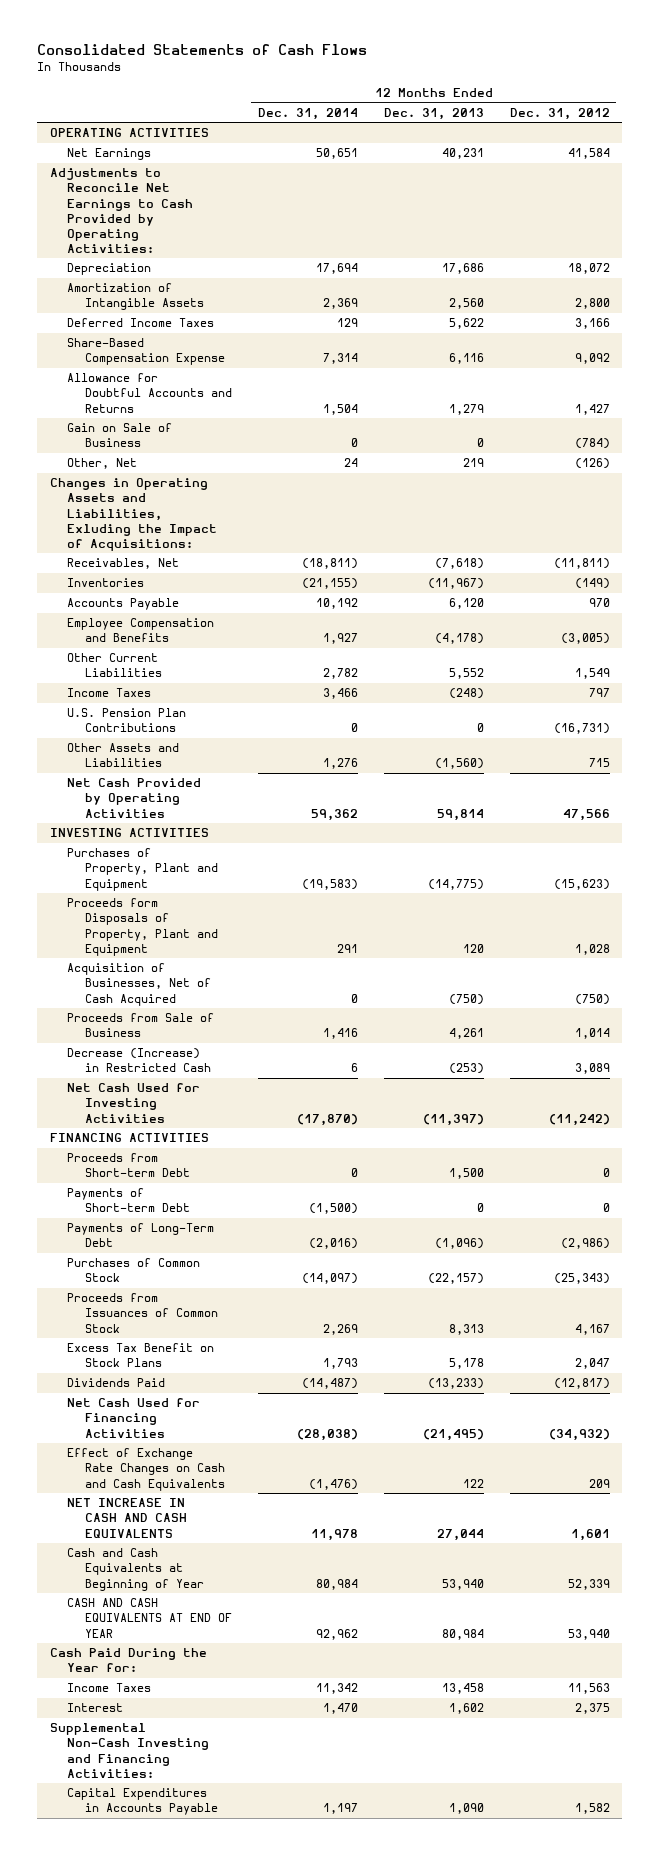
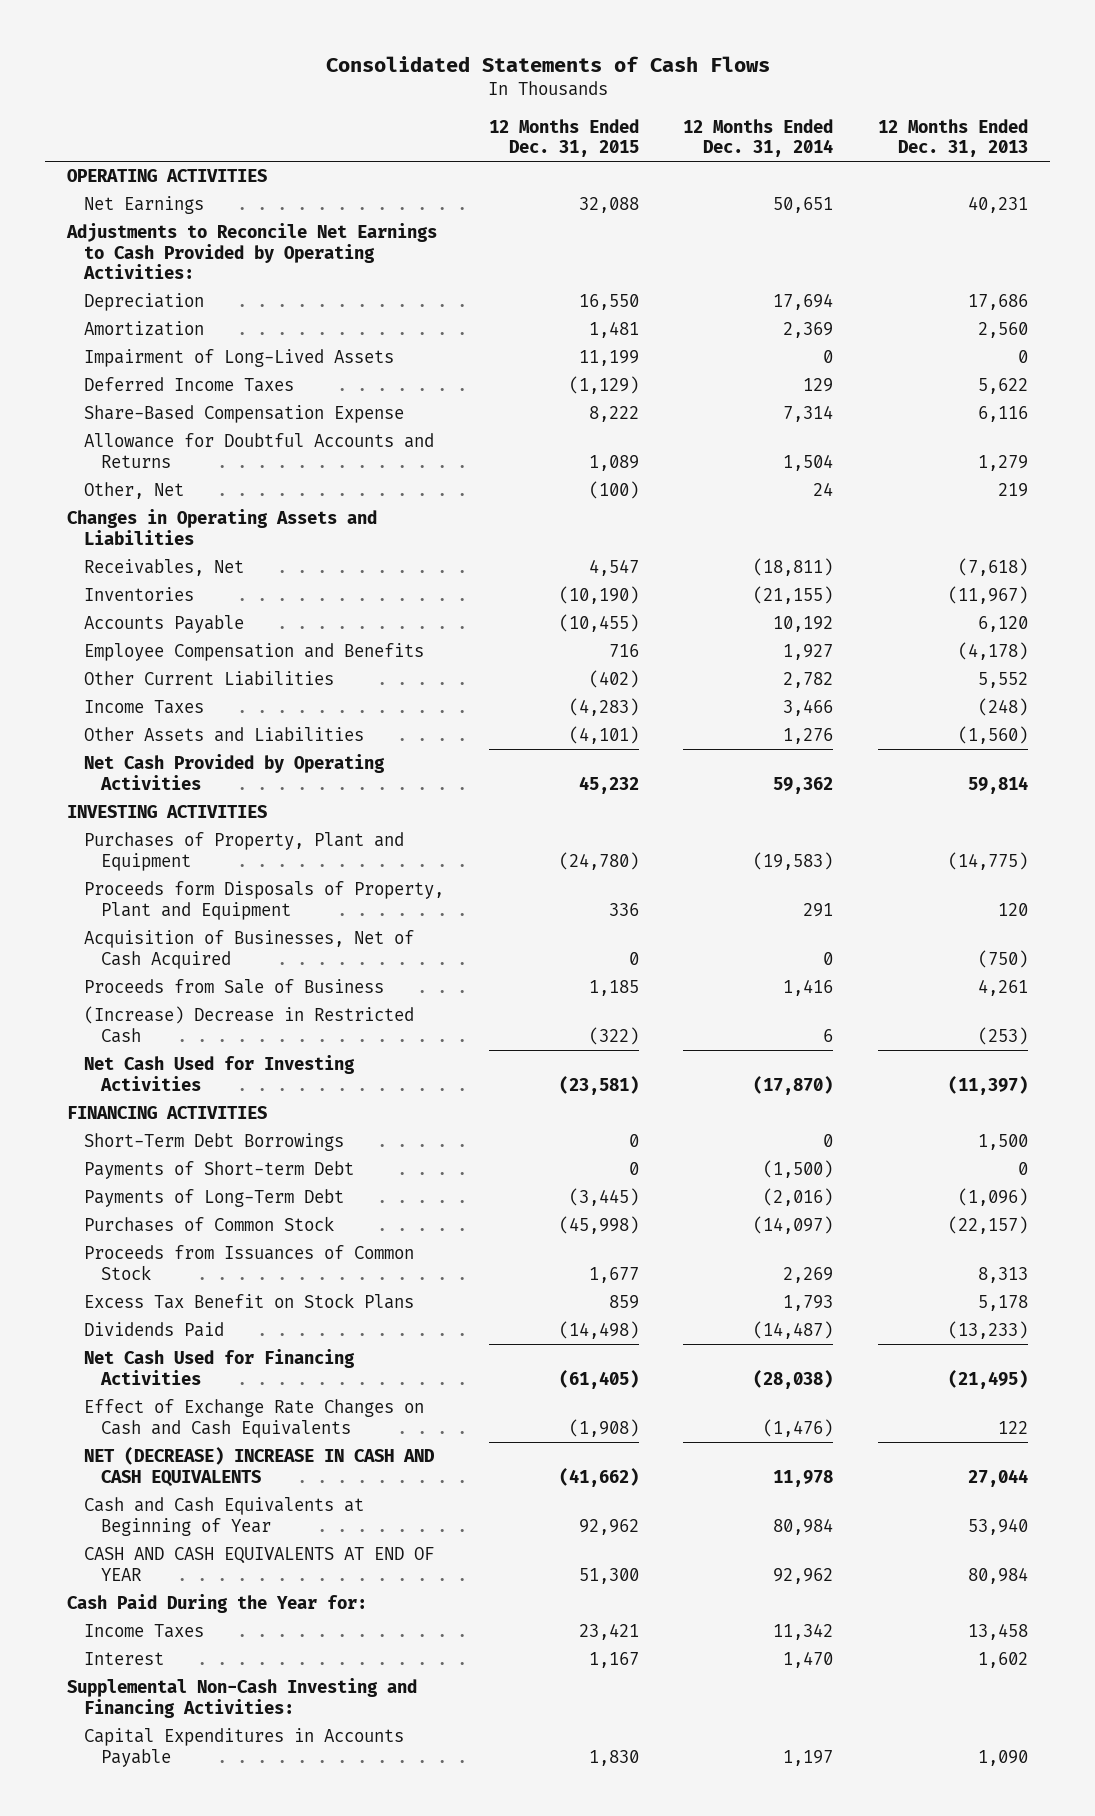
[509,107,610,120] Dec. 31, 2012 -> none
none -> [488,118,639,157] 12 Months Ended Dec. 31, 2015
[67,283,204,311] Amortization of Intangible Assets -> [84,321,205,337] Amortization
none -> [84,349,395,368] Impairment of Long-Lived Assets
[67,423,173,448] Gain on Sale of Business -> none
[49,478,218,551] Changes in Operating Assets and Liabilities, Exluding the Impact of Acquisitions: -> [67,509,378,545] Changes in Operating Assets and Liabilities
[67,708,187,733] U.S. Pension Plan Contributions -> none
[67,1048,211,1073] Decrease (Increase) in Restricted Cash -> [84,1006,415,1043] (Increase) Decrease in Restricted Cash
[67,1153,190,1178] Proceeds from Short-term Debt -> [84,1133,345,1152] Short-Term Debt Borrowings
[67,1498,187,1538] NET INCREASE IN CASH AND CASH EQUIVALENTS -> [84,1447,436,1486] NET (DECREASE) INCREASE IN CASH AND CASH EQUIVALENTS

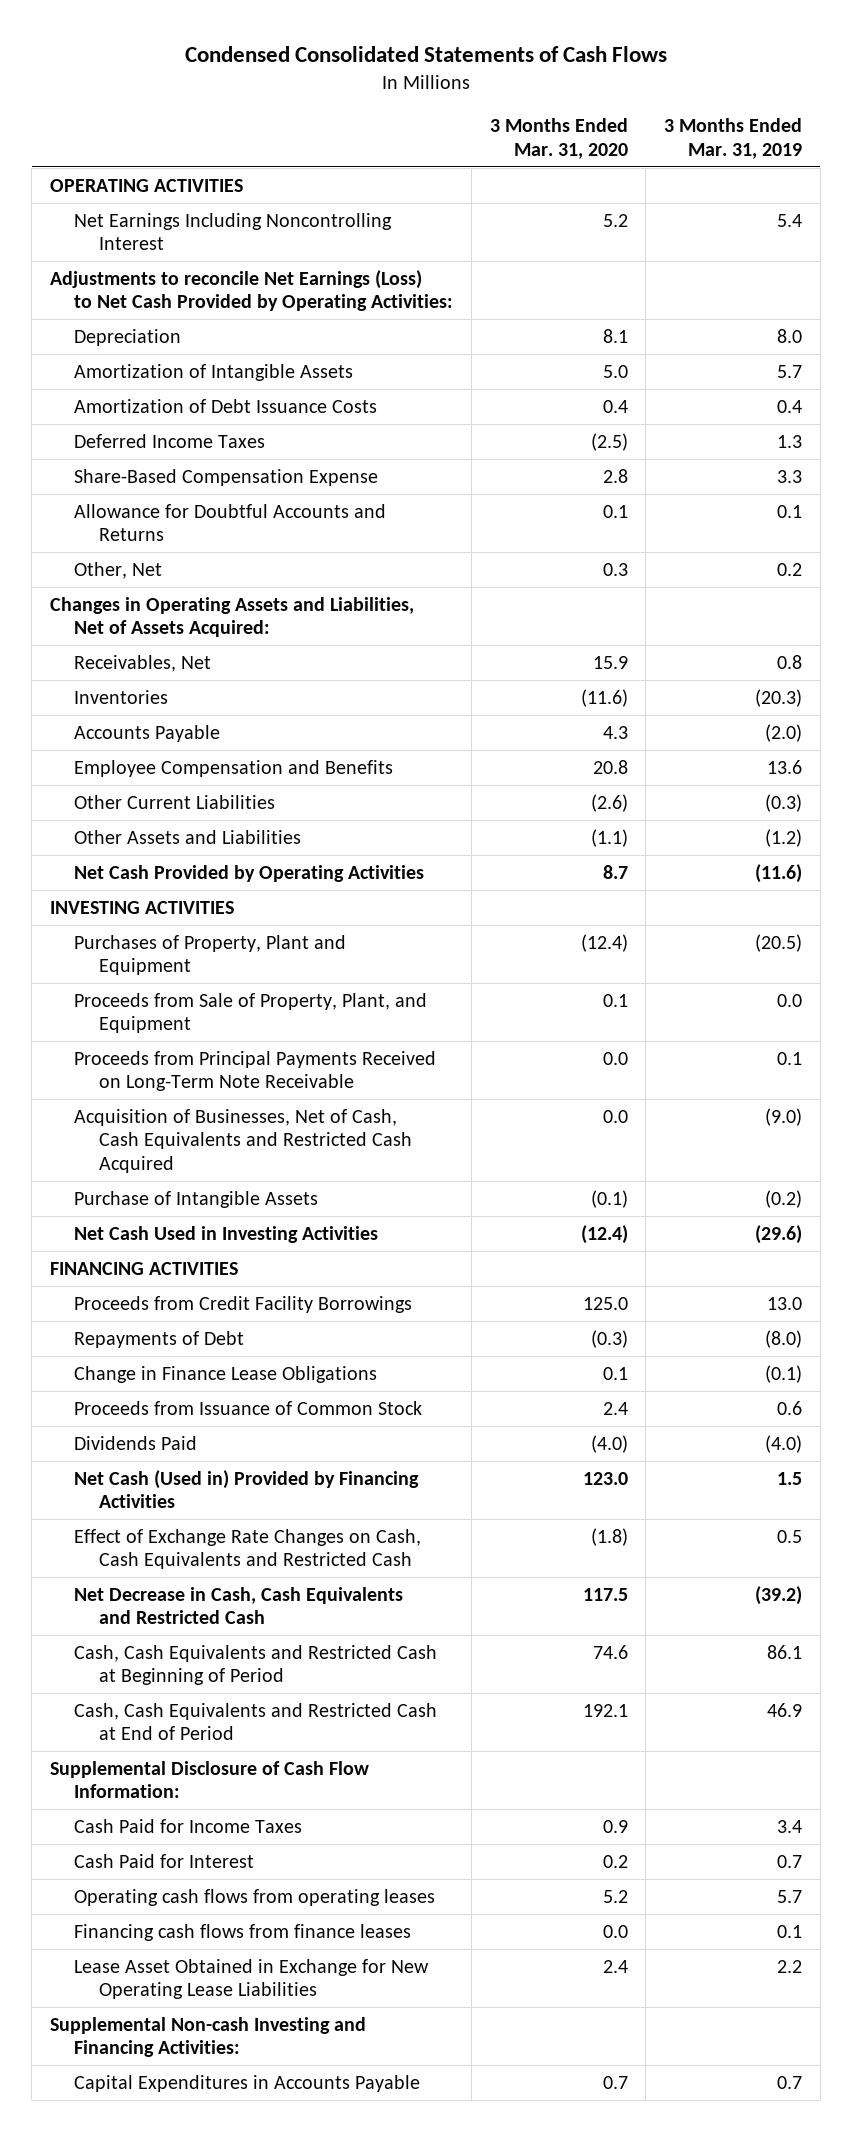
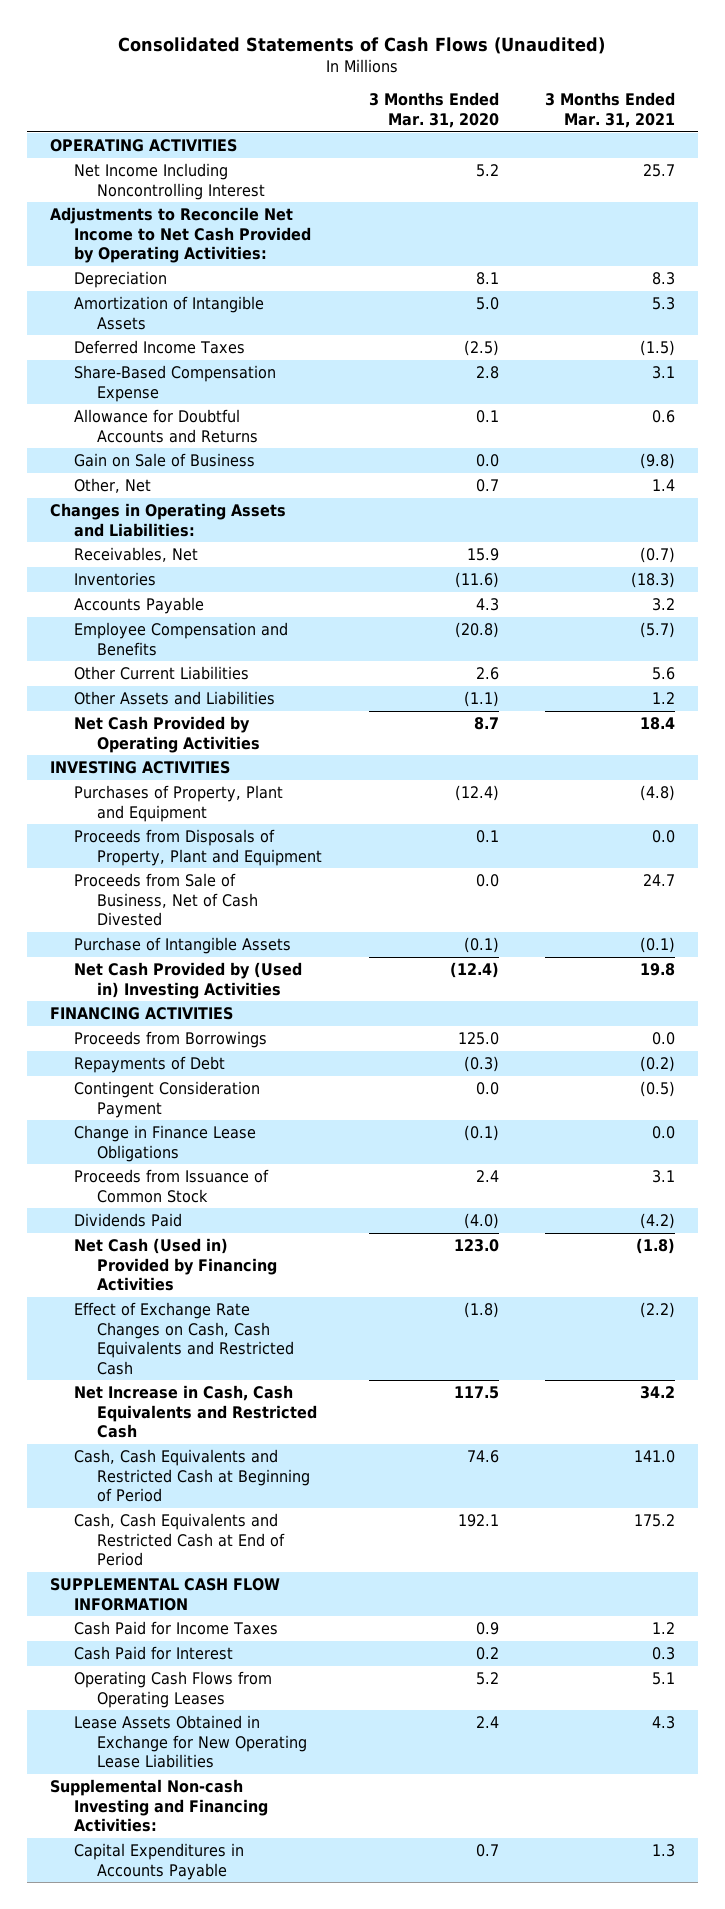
[185,46,668,63] Condensed Consolidated Statements of Cash Flows -> [118,36,606,54] Consolidated Statements of Cash Flows (Unaudited)
[664,118,803,159] 3 Months Ended Mar. 31, 2019 -> none
none -> [544,92,675,129] 3 Months Ended Mar. 31, 2021
[74,212,393,251] Net Earnings Including Noncontrolling Interest -> [73,162,266,200] Net Income Including Noncontrolling Interest
[49,269,454,312] Adjustments to reconcile Net Earnings (Loss) to Net Cash Provided by Operating Activities: -> [49,206,311,264] Adjustments to Reconcile Net Income to Net Cash Provided by Operating Activities:
[74,398,378,413] Amortization of Debt Issuance Costs -> none
none -> [73,452,255,467] Gain on Sale of Business
[602,562,628,576] 0.3 -> [475,478,499,492] 0.7
[49,596,414,638] Changes in Operating Assets and Liabilities, Net of Assets Acquired: -> [49,502,286,537] Changes in Operating Assets and Liabilities:
[592,759,628,774] 20.8 -> [454,621,499,638] (20.8)
[590,793,628,812] (2.6) -> [475,666,499,680] 2.6
[74,1050,437,1092] Proceeds from Principal Payments Received on Long-Term Note Receivable -> none
[74,1108,412,1173] Acquisition of Businesses, Net of Cash, Cash Equivalents and Restricted Cash Acquired -> none
[74,992,428,1034] Proceeds from Sale of Property, Plant, and Equipment -> [73,828,323,866] Proceeds from Disposals of Property, Plant and Equipment
none -> [73,872,259,927] Proceeds from Sale of Business, Net of Cash Divested
[74,1225,379,1243] Net Cash Used in Investing Activities -> [73,961,302,999] Net Cash Provided by (Used in) Investing Activities
[74,1295,413,1313] Proceeds from Credit Facility Borrowings -> [73,1030,267,1048] Proceeds from Borrowings
none -> [73,1080,260,1118] Contingent Consideration Payment
[602,1366,628,1380] 0.1 -> [463,1124,499,1141] (0.1)
[74,1586,404,1625] Net Decrease in Cash, Cash Equivalents and Restricted Cash -> [73,1384,318,1439] Net Increase in Cash, Cash Equivalents and Restricted Cash
[49,1760,369,1799] Supplemental Disclosure of Cash Flow Information: -> [49,1577,280,1611] SUPPLEMENTAL CASH FLOW INFORMATION
[74,1923,412,1941] Financing cash flows from finance leases -> none
[74,1888,436,1906] Operating cash flows from operating leases -> [73,1670,272,1708] Operating Cash Flows from Operating Leases
[74,1958,430,2000] Lease Asset Obtained in Exchange for New Operating Lease Liabilities -> [73,1714,308,1769] Lease Assets Obtained in Exchange for New Operating Lease Liabilities

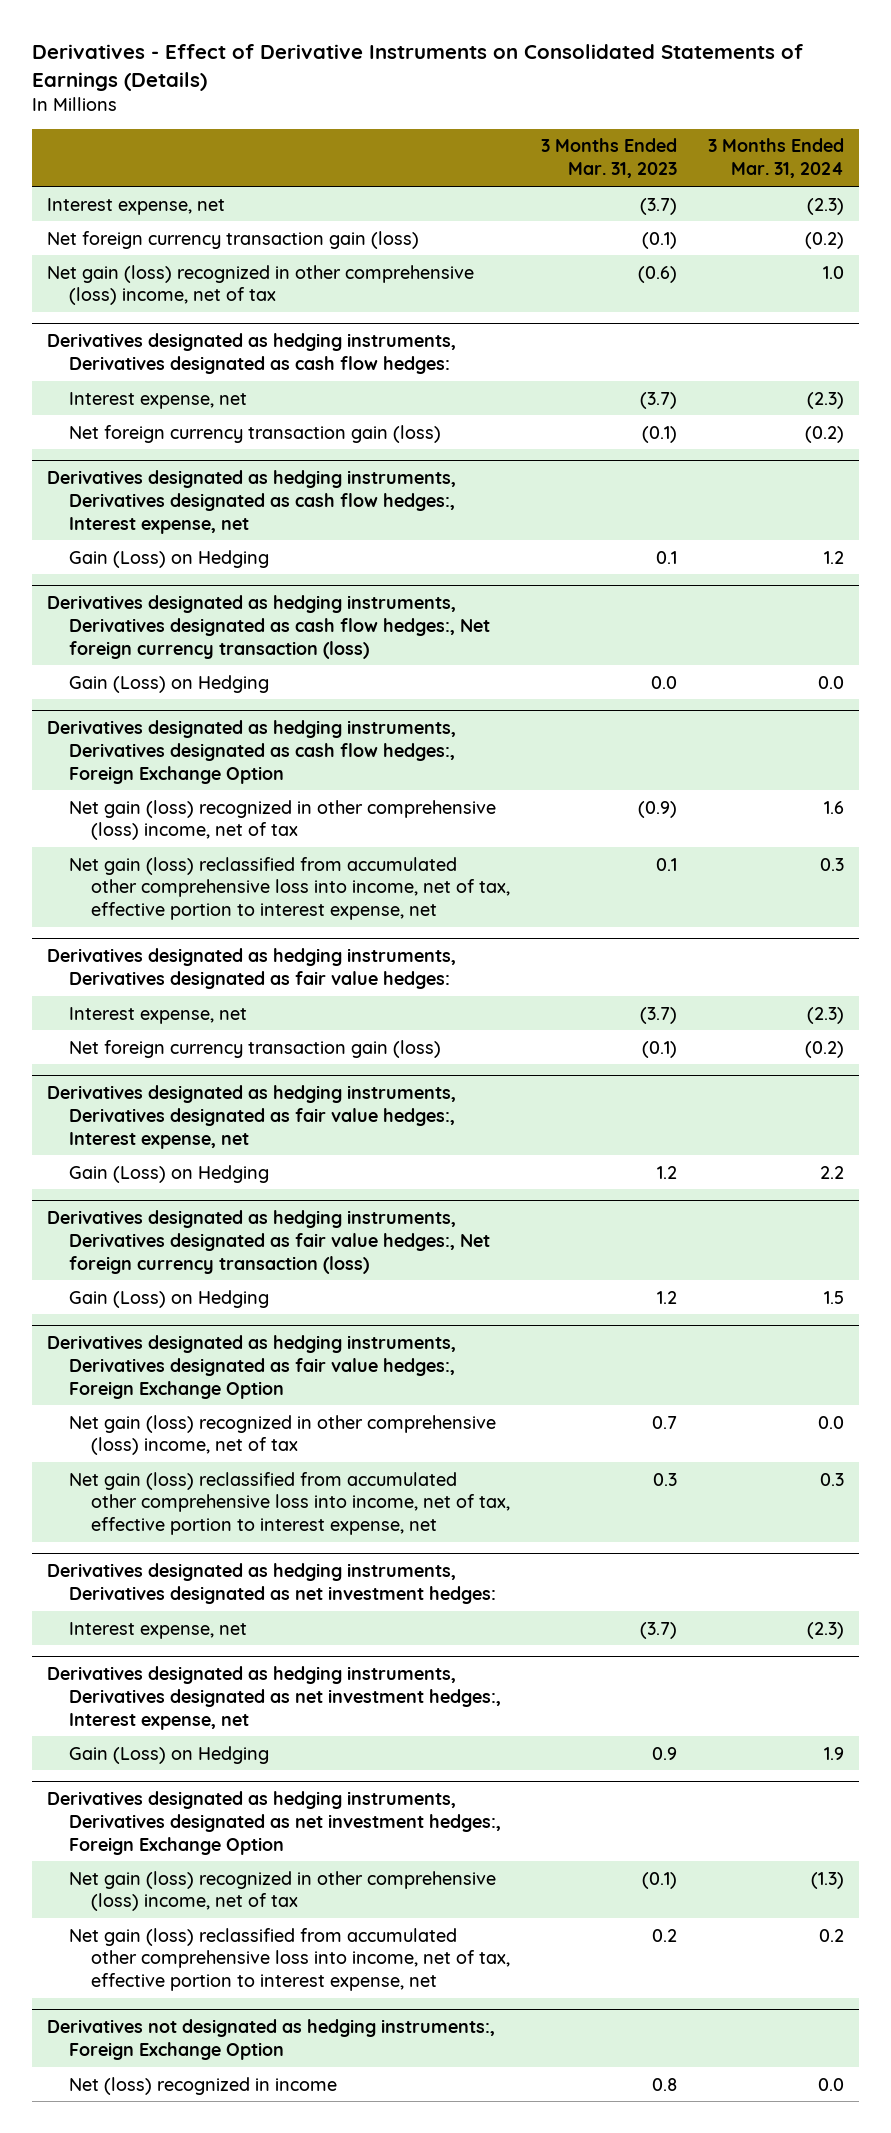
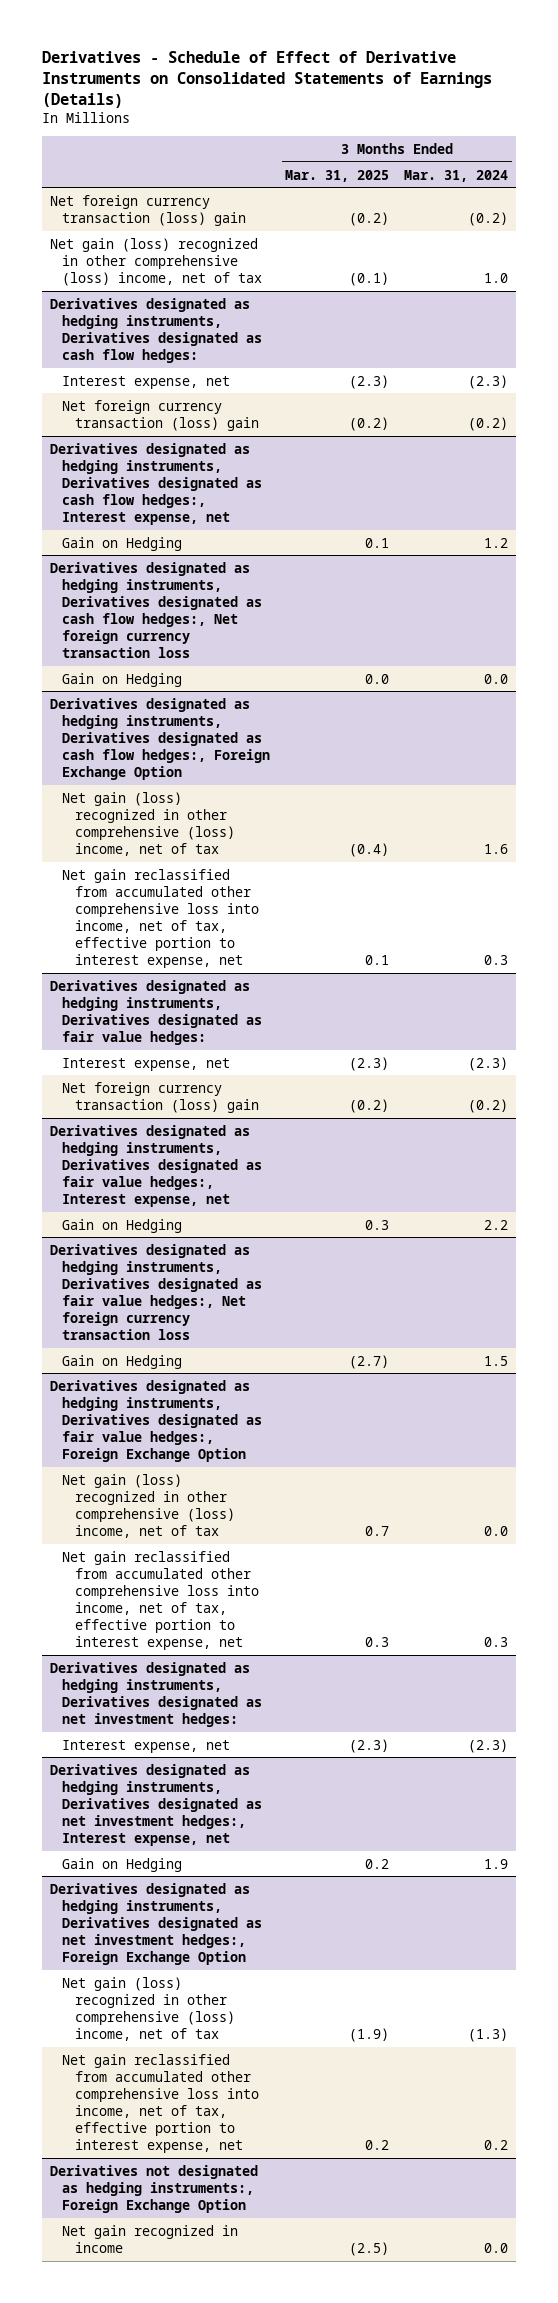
[31,44,803,91] Derivatives - Effect of Derivative Instruments on Consolidated Statements of Earnings (Details) -> [42,50,493,108] Derivatives - Schedule of Effect of Derivative Instruments on Consolidated Statements of Earnings (Details)
[540,138,677,179] 3 Months Ended Mar. 31, 2023 -> none
none -> [285,169,390,182] Mar. 31, 2025
[47,197,226,215] Interest expense, net -> none
[47,230,420,249] Net foreign currency transaction gain (loss) -> [49,194,247,226] Net foreign currency transaction (loss) gain
[68,424,441,443] Net foreign currency transaction gain (loss) -> [62,399,259,431] Net foreign currency transaction (loss) gain
[68,549,269,568] Gain (Loss) on Hedging -> [62,536,183,551] Gain on Hedging
[47,594,490,659] Derivatives designated as hedging instruments, Derivatives designated as cash flow hedges:, Net foreign currency transaction (loss) -> [49,561,263,658] Derivatives designated as hedging instruments, Derivatives designated as cash flow hedges:, Net foreign currency transaction loss
[68,674,269,693] Gain (Loss) on Hedging -> [62,672,183,687] Gain on Hedging
[68,856,510,921] Net gain (loss) reclassified from accumulated other comprehensive loss into income, net of tax, effective portion to interest expense, net -> [62,868,259,968] Net gain reclassified from accumulated other comprehensive loss into income, net of tax, effective portion to interest expense, net
[68,1039,441,1058] Net foreign currency transaction gain (loss) -> [62,1081,259,1113] Net foreign currency transaction (loss) gain
[68,1164,269,1183] Gain (Loss) on Hedging -> [62,1218,183,1233] Gain on Hedging
[47,1209,490,1274] Derivatives designated as hedging instruments, Derivatives designated as fair value hedges:, Net foreign currency transaction (loss) -> [49,1243,263,1340] Derivatives designated as hedging instruments, Derivatives designated as fair value hedges:, Net foreign currency transaction loss
[68,1289,269,1308] Gain (Loss) on Hedging -> [62,1354,183,1369] Gain on Hedging
[68,1471,510,1536] Net gain (loss) reclassified from accumulated other comprehensive loss into income, net of tax, effective portion to interest expense, net -> [62,1550,259,1650] Net gain reclassified from accumulated other comprehensive loss into income, net of tax, effective portion to interest expense, net
[68,1745,269,1764] Gain (Loss) on Hedging -> [62,1857,183,1872] Gain on Hedging
[68,1927,510,1992] Net gain (loss) reclassified from accumulated other comprehensive loss into income, net of tax, effective portion to interest expense, net -> [62,2053,259,2153] Net gain reclassified from accumulated other comprehensive loss into income, net of tax, effective portion to interest expense, net
[68,2076,337,2095] Net (loss) recognized in income -> [62,2224,239,2253] Net gain recognized in income

